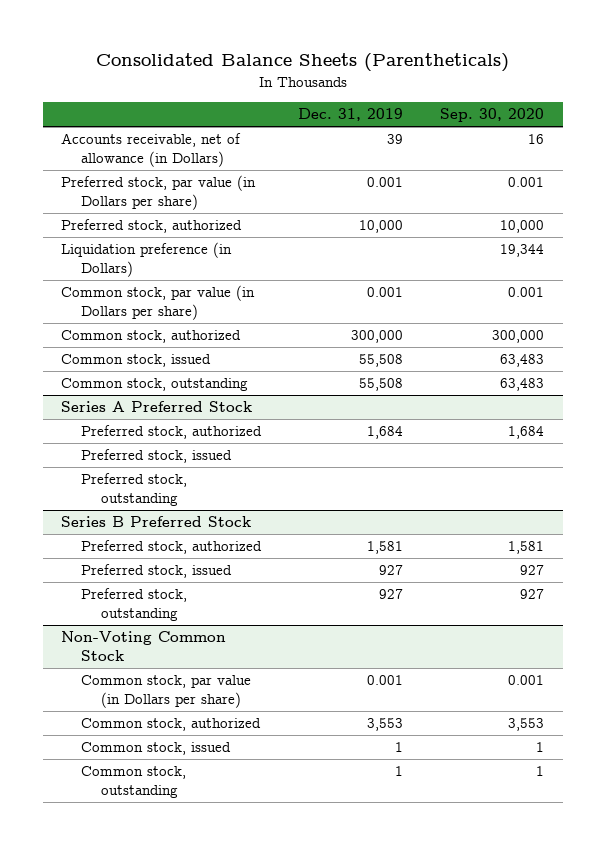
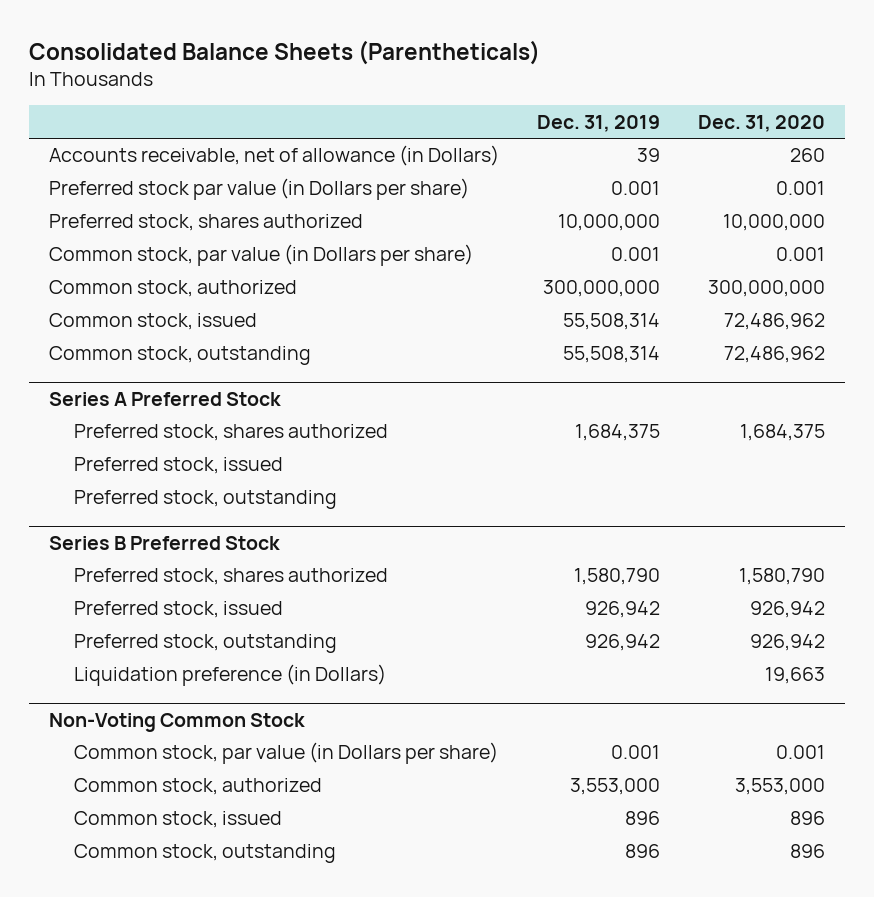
[440,108,545,123] Sep. 30, 2020 -> none
none -> [698,114,826,132] Dec. 31, 2020
[61,242,233,277] Liquidation preference (in Dollars) -> none
[61,175,257,210] Preferred stock, par value (in Dollars per share) -> [48,178,469,201] Preferred stock par value (in Dollars per share)
[61,219,243,234] Preferred stock, authorized -> [48,214,363,232] Preferred stock, shares authorized
[359,220,404,234] 10,000 -> [557,214,660,232] 10,000,000
[351,330,404,344] 300,000 -> [542,280,660,298] 300,000,000
[359,354,404,368] 55,508 -> [562,313,660,331] 55,508,314
[359,378,404,392] 55,508 -> [562,346,660,364] 55,508,314
[80,425,262,440] Preferred stock, authorized -> [73,424,388,442] Preferred stock, shares authorized
[367,426,404,440] 1,684 -> [574,424,660,442] 1,684,375
[80,540,262,555] Preferred stock, authorized -> [73,568,388,586] Preferred stock, shares authorized
[367,541,404,555] 1,581 -> [573,568,660,586] 1,580,790
[379,565,404,576] 927 -> [584,601,660,619] 926,942
[379,589,404,600] 927 -> [584,634,660,652] 926,942
none -> [73,664,386,687] Liquidation preference (in Dollars)
[367,718,404,732] 3,553 -> [569,778,660,796] 3,553,000
[395,742,404,753] 1 -> [624,811,660,826] 896
[395,766,404,777] 1 -> [624,844,660,859] 896

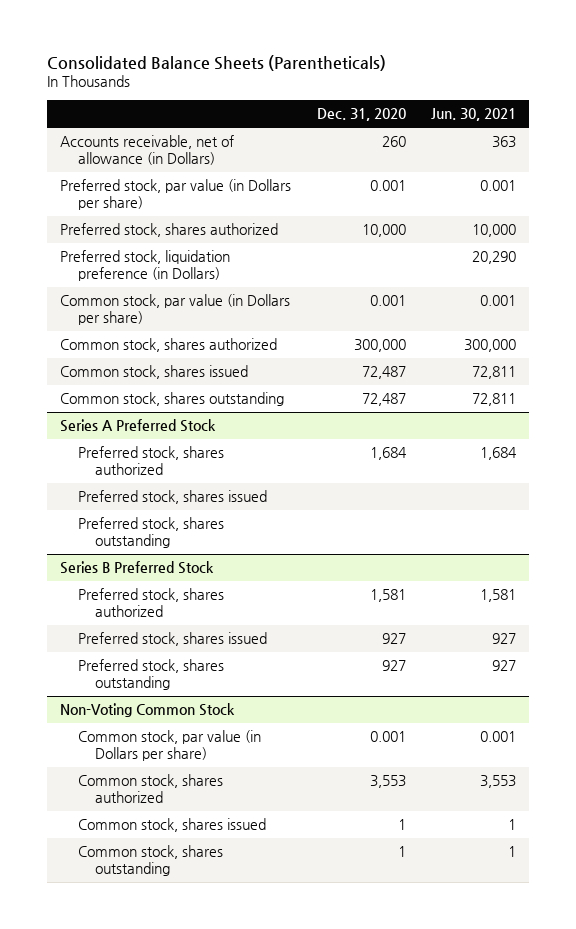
[536,114,660,132] Dec. 31, 2019 -> none
none -> [431,108,517,122] Jun. 30, 2021
[48,178,469,201] Preferred stock par value (in Dollars per share) -> [60,179,292,211] Preferred stock, par value (in Dollars per share)
[723,214,826,232] 10,000,000 -> [361,224,406,238] 10,000
none -> [60,250,231,282] Preferred stock, liquidation preference (in Dollars)
[48,280,297,298] Common stock, authorized -> [60,338,278,353] Common stock, shares authorized
[708,280,826,298] 300,000,000 -> [353,339,406,353] 300,000
[48,313,257,331] Common stock, issued -> [60,365,249,380] Common stock, shares issued
[724,313,826,331] 72,486,962 -> [361,366,406,380] 72,487
[48,346,311,366] Common stock, outstanding -> [60,392,285,407] Common stock, shares outstanding
[724,346,826,364] 72,486,962 -> [361,393,406,407] 72,487
[740,424,826,442] 1,684,375 -> [369,447,407,461] 1,684
[73,457,283,475] Preferred stock, issued -> [77,490,267,505] Preferred stock, shares issued
[73,490,337,510] Preferred stock, outstanding -> [77,517,224,549] Preferred stock, shares outstanding
[73,664,386,687] Liquidation preference (in Dollars) -> none
[739,568,826,586] 1,580,790 -> [369,589,406,603] 1,581
[73,601,283,619] Preferred stock, issued -> [77,632,267,647] Preferred stock, shares issued
[750,601,826,619] 926,942 -> [381,633,406,645] 927
[73,634,337,654] Preferred stock, outstanding -> [77,659,224,691] Preferred stock, shares outstanding
[750,634,826,652] 926,942 -> [381,660,406,672] 927
[73,778,322,796] Common stock, authorized -> [77,774,223,804] Common stock, shares authorized
[735,778,826,796] 3,553,000 -> [369,775,406,789] 3,553
[73,811,282,829] Common stock, issued -> [77,818,266,833] Common stock, shares issued
[790,811,826,826] 896 -> [397,819,406,831] 1
[73,844,336,864] Common stock, outstanding -> [77,845,223,877] Common stock, shares outstanding
[790,844,826,859] 896 -> [397,846,406,858] 1

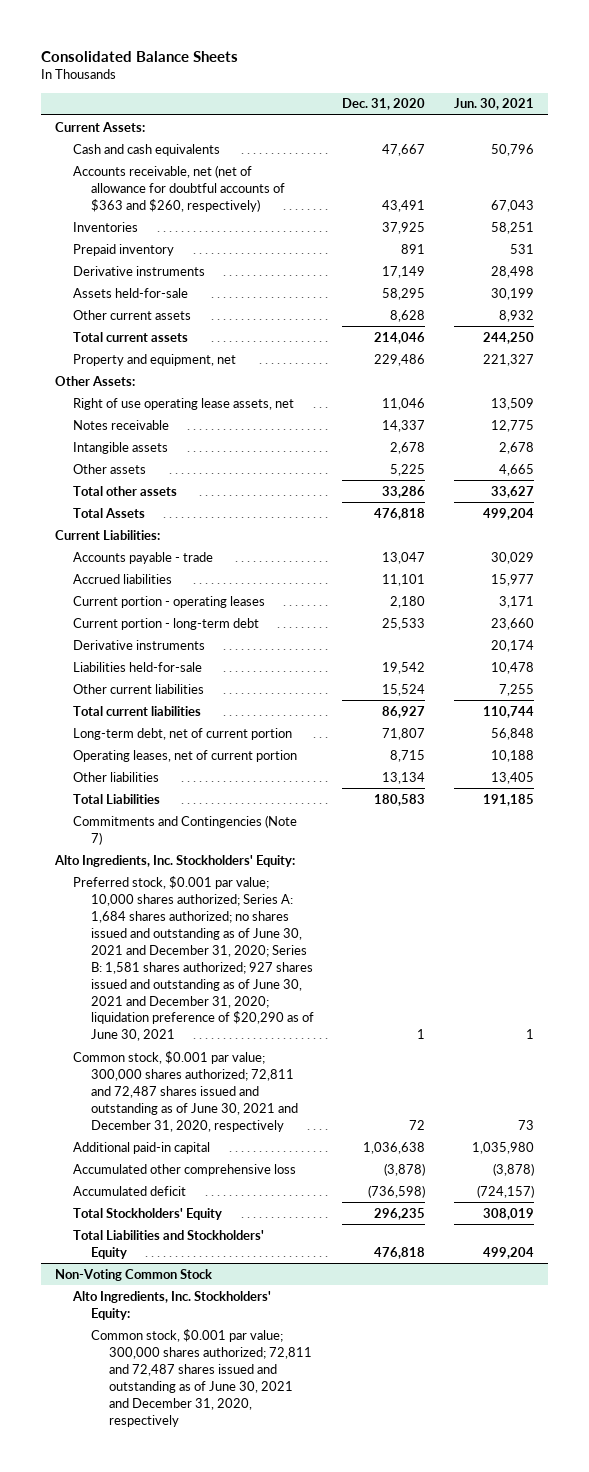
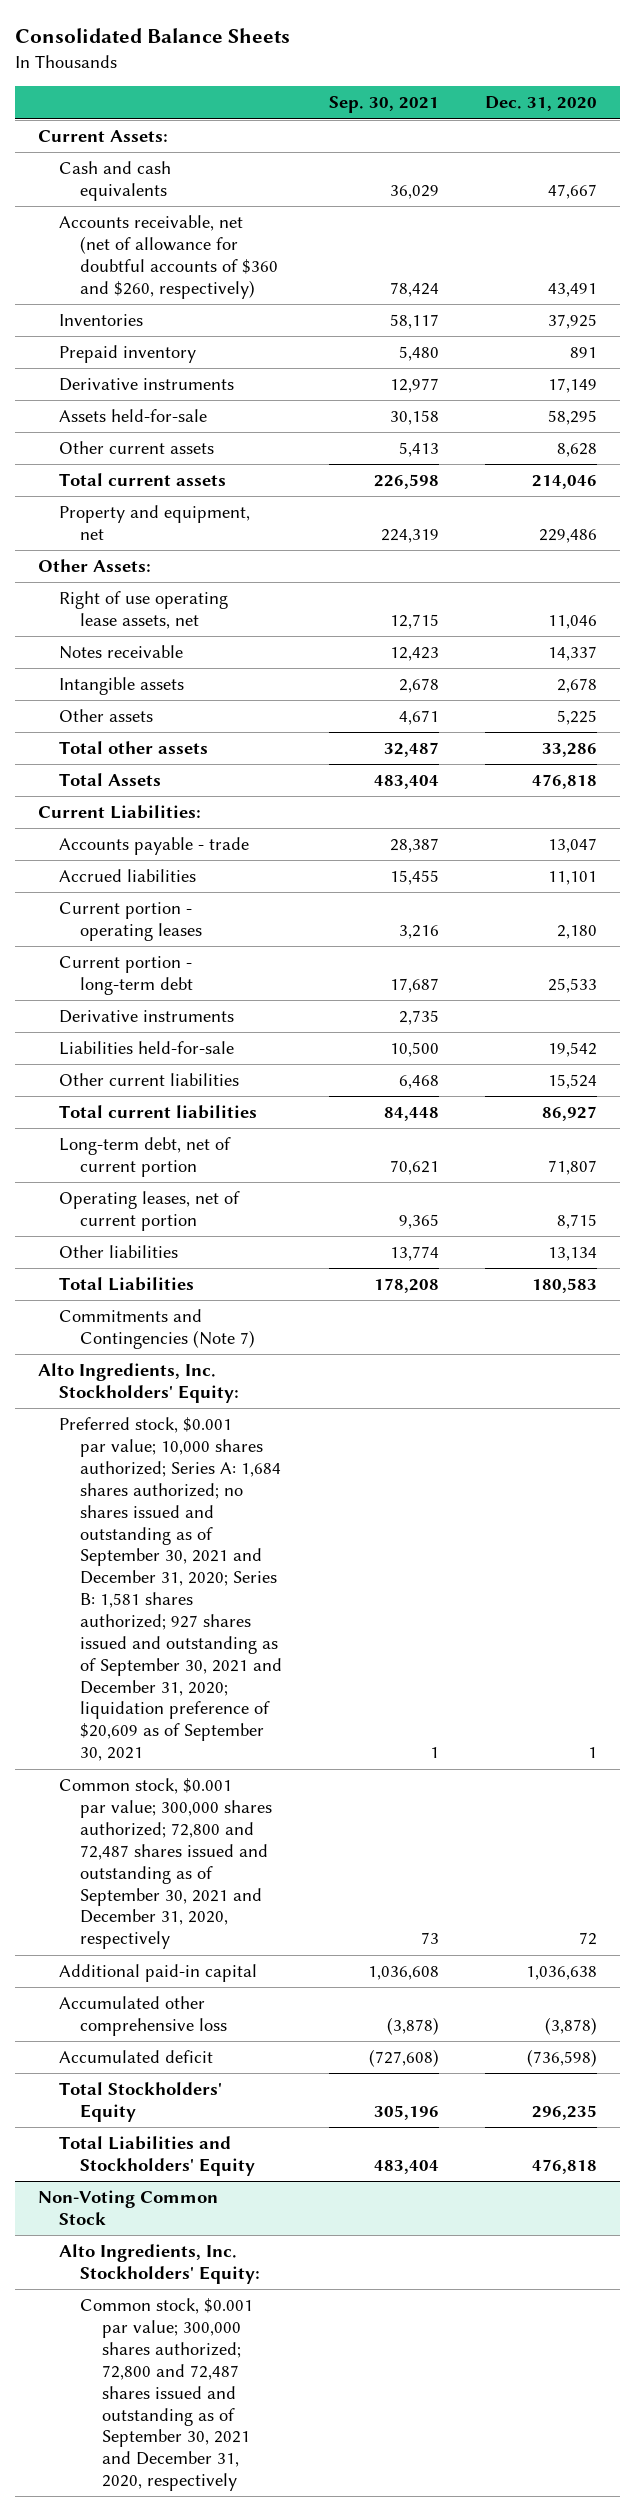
[453,98,534,111] Jun. 30, 2021 -> none
none -> [328,96,439,114] Sep. 30, 2021
[73,164,286,212] Accounts receivable, net (net of allowance for doubtful accounts of $363 and $260, respectively) -> [59,215,279,299] Accounts receivable, net (net of allowance for doubtful accounts of $360 and $260, respectively)
[73,875,315,1042] Preferred stock, $0.001 par value; 10,000 shares authorized; Series A: 1,684 shares authorized; no shares issued and outstanding as of June 30, 2021 and December 31, 2020; Series B: 1,581 shares authorized; 927 shares issued and outstanding as of June 30, 2021 and December 31, 2020; liquidation preference of $20,290 as of June 30, 2021 -> [59,1417,283,1762] Preferred stock, $0.001 par value; 10,000 shares authorized; Series A: 1,684 shares authorized; no shares issued and outstanding as of September 30, 2021 and December 31, 2020; Series B: 1,581 shares authorized; 927 shares issued and outstanding as of September 30, 2021 and December 31, 2020; liquidation preference of $20,609 as of September 30, 2021
[73,1050,299,1132] Common stock, $0.001 par value; 300,000 shares authorized; 72,811 and 72,487 shares issued and outstanding as of June 30, 2021 and December 31, 2020, respectively -> [59,1778,273,1950] Common stock, $0.001 par value; 300,000 shares authorized; 72,800 and 72,487 shares issued and outstanding as of September 30, 2021 and December 31, 2020, respectively
[91,1328,313,1427] Common stock, $0.001 par value; 300,000 shares authorized; 72,811 and 72,487 shares issued and outstanding as of June 30, 2021 and December 31, 2020, respectively -> [80,2298,254,2492] Common stock, $0.001 par value; 300,000 shares authorized; 72,800 and 72,487 shares issued and outstanding as of September 30, 2021 and December 31, 2020, respectively

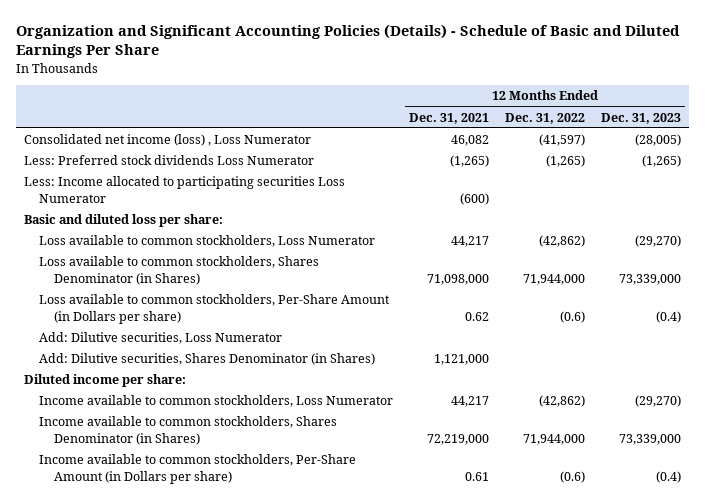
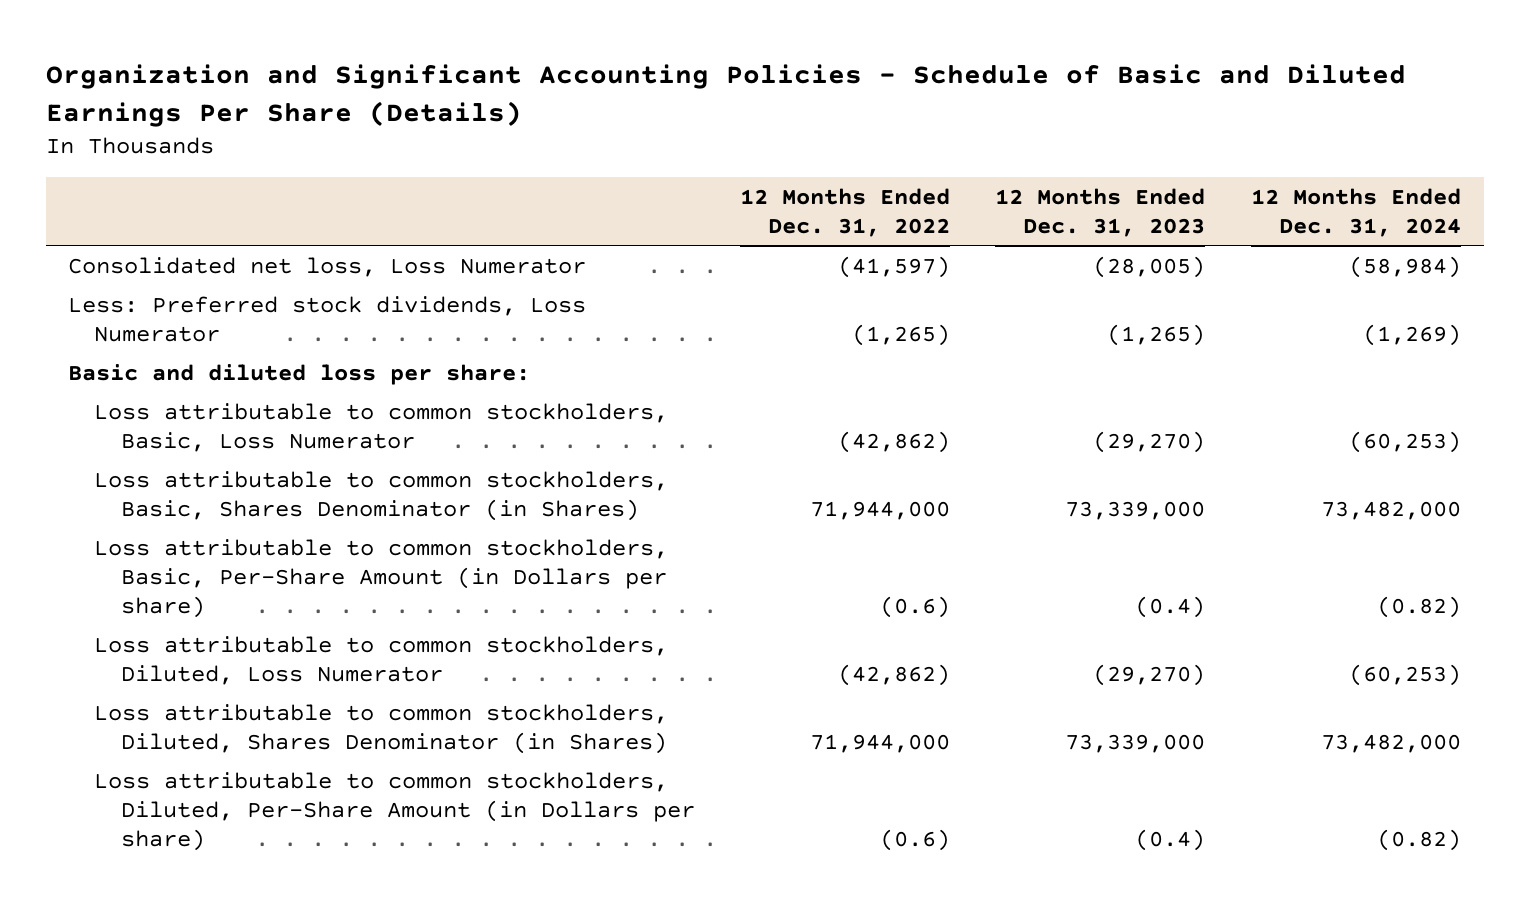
[16,23,681,59] Organization and Significant Accounting Policies (Details) - Schedule of Basic and Diluted Earnings Per Share -> [45,64,1406,127] Organization and Significant Accounting Policies - Schedule of Basic and Diluted Earnings Per Share (Details)
[409,112,490,124] Dec. 31, 2021 -> none
none -> [1250,187,1461,238] 12 Months Ended Dec. 31, 2024
[24,176,346,203] Less: Income allocated to participating securities Loss Numerator -> none
[24,134,312,147] Consolidated net income (loss) , Loss Numerator -> [68,256,587,277] Consolidated net loss, Loss Numerator
[24,155,315,166] Less: Preferred stock dividends Loss Numerator -> [68,295,587,342] Less: Preferred stock dividends, Loss Numerator
[39,332,283,345] Add: Dilutive securities, Loss Numerator -> none
[39,353,376,366] Add: Dilutive securities, Shares Denominator (in Shares) -> none
[24,374,187,388] Diluted income per share: -> none
[39,235,376,248] Loss available to common stockholders, Loss Numerator -> [94,402,669,452] Loss attributable to common stockholders, Basic, Loss Numerator
[39,256,320,285] Loss available to common stockholders, Shares Denominator (in Shares) -> [94,470,669,521] Loss attributable to common stockholders, Basic, Shares Denominator (in Shares)
[39,294,391,324] Loss available to common stockholders, Per-Share Amount (in Dollars per share) -> [94,538,669,618] Loss attributable to common stockholders, Basic, Per-Share Amount (in Dollars per share)
[39,395,394,408] Income available to common stockholders, Loss Numerator -> [94,635,669,685] Loss attributable to common stockholders, Diluted, Loss Numerator
[39,416,338,445] Income available to common stockholders, Shares Denominator (in Shares) -> [94,703,669,754] Loss attributable to common stockholders, Diluted, Shares Denominator (in Shares)
[39,454,357,484] Income available to common stockholders, Per-Share Amount (in Dollars per share) -> [94,771,695,851] Loss attributable to common stockholders, Diluted, Per-Share Amount (in Dollars per share)

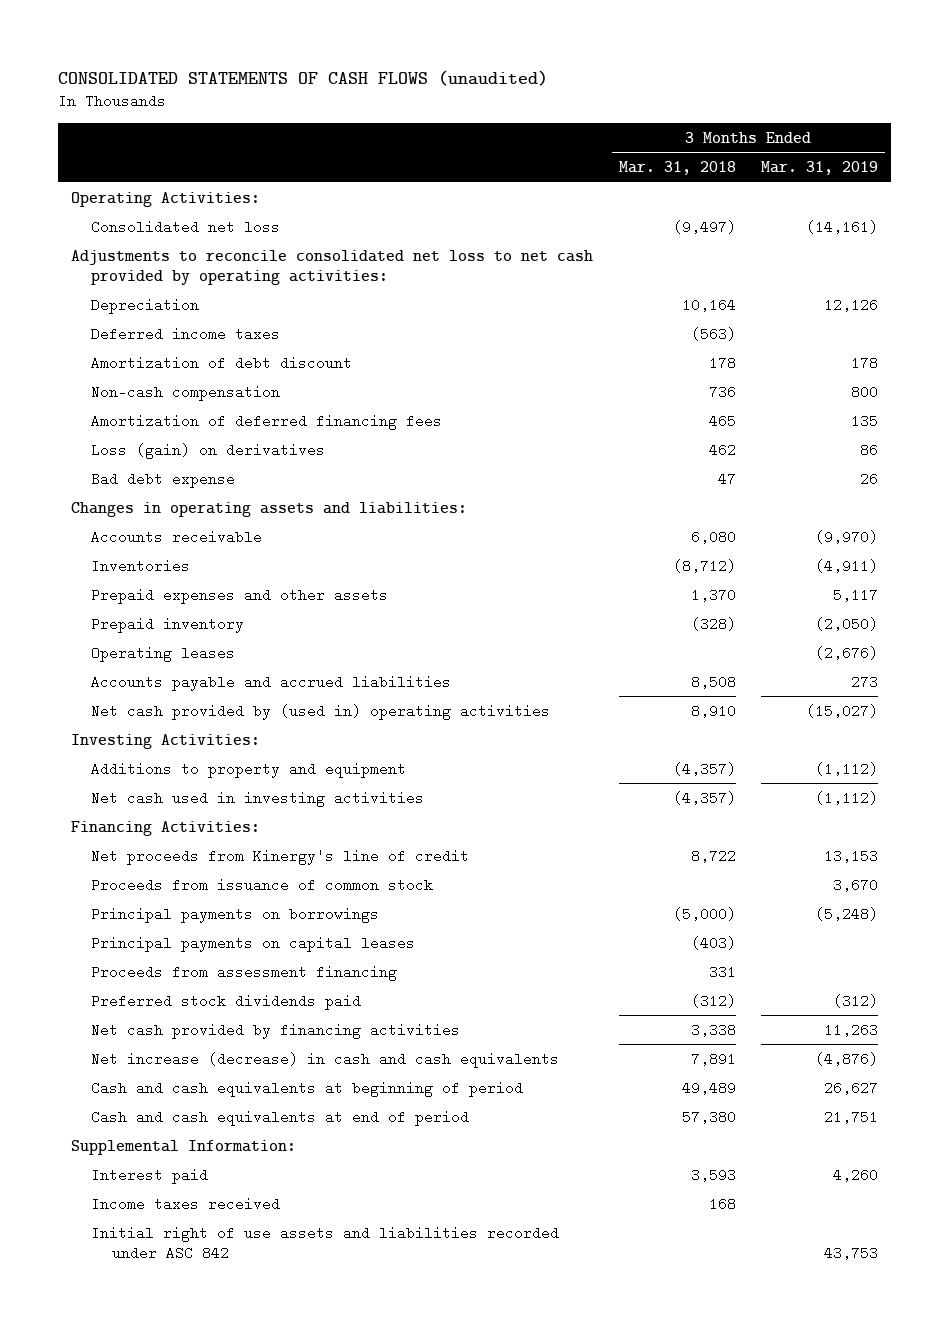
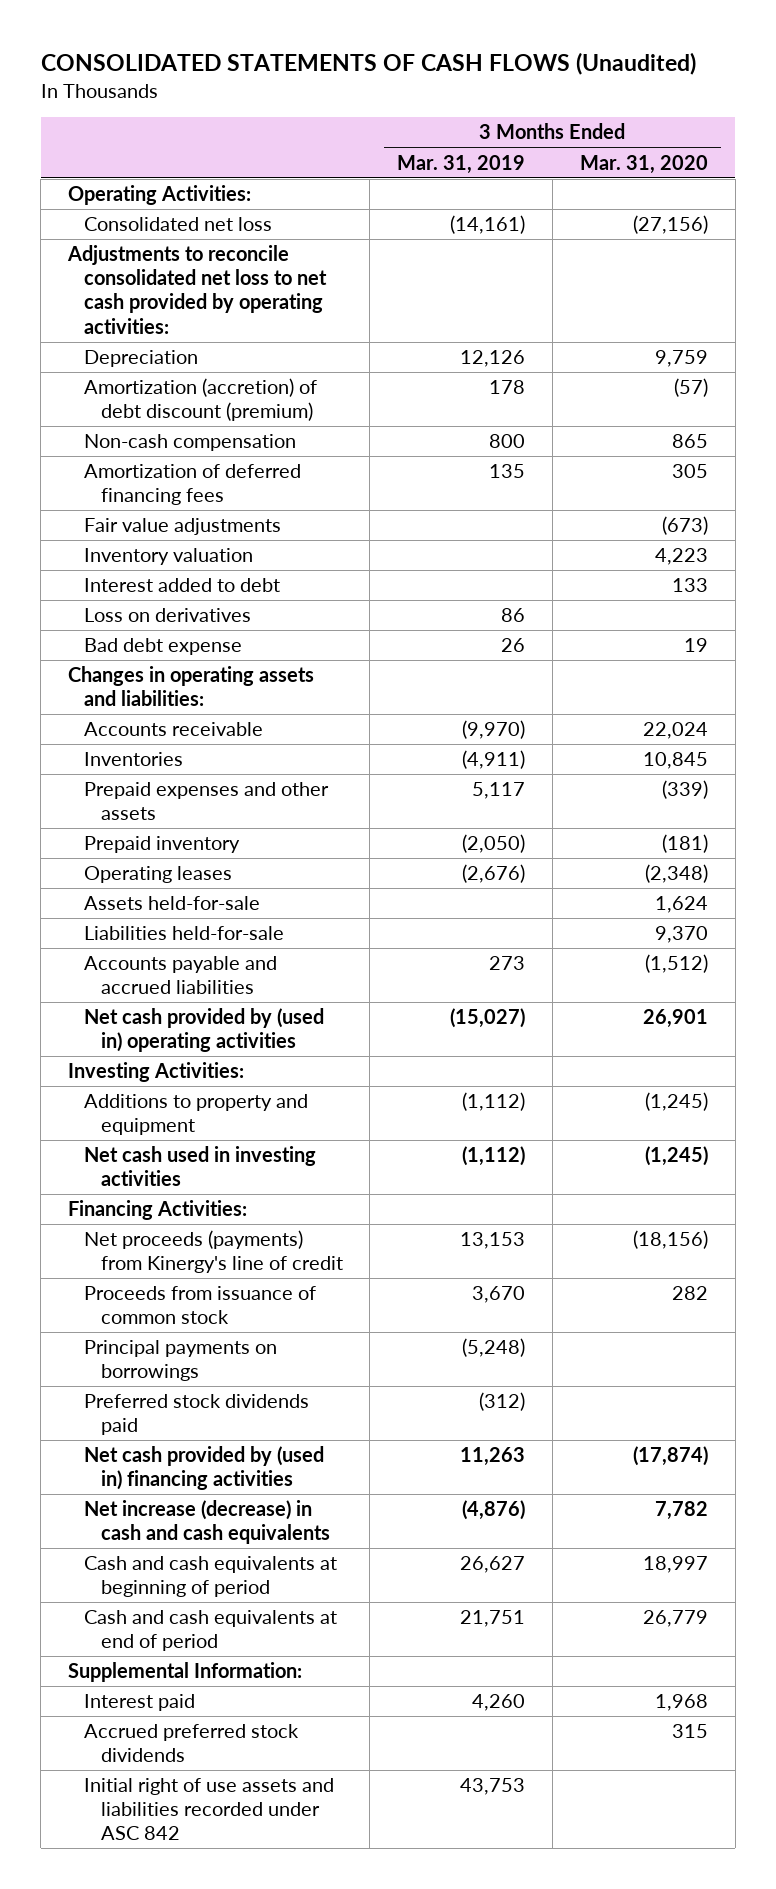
[57,69,548,86] CONSOLIDATED STATEMENTS OF CASH FLOWS (unaudited) -> [40,52,696,76] CONSOLIDATED STATEMENTS OF CASH FLOWS (Unaudited)
[618,160,736,175] Mar. 31, 2018 -> none
none -> [579,154,708,174] Mar. 31, 2020
[91,326,281,341] Deferred income taxes -> none
[91,355,353,370] Amortization of debt discount -> [84,378,318,422] Amortization (accretion) of debt discount (premium)
none -> [84,518,282,536] Fair value adjustments
none -> [84,548,254,566] Inventory valuation
none -> [84,578,281,593] Interest added to debt
[91,442,326,459] Loss (gain) on derivatives -> [84,608,252,623] Loss on derivatives
none -> [84,896,261,911] Assets held-for-sale
none -> [84,926,285,941] Liabilities held-for-sale
[91,848,470,865] Net proceeds from Kinergy's line of credit -> [84,1230,343,1274] Net proceeds (payments) from Kinergy's line of credit
[91,935,416,952] Principal payments on capital leases -> none
[91,964,398,981] Proceeds from assessment financing -> none
[91,1022,461,1039] Net cash provided by financing activities -> [84,1446,325,1491] Net cash provided by (used in) financing activities
[91,1196,281,1211] Income taxes received -> none
none -> [84,1724,300,1763] Accrued preferred stock dividends

